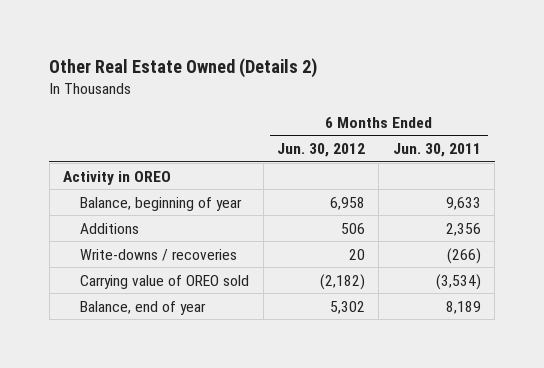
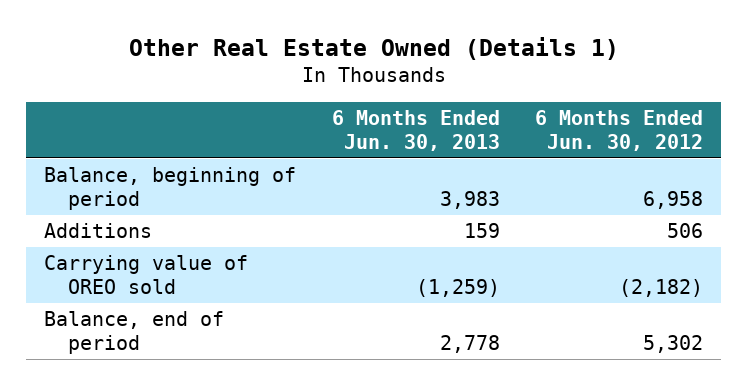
[49,58,318,79] Other Real Estate Owned (Details 2) -> [128,37,619,61] Other Real Estate Owned (Details 1)
[392,143,481,158] Jun. 30, 2011 -> none
none -> [331,110,500,151] 6 Months Ended Jun. 30, 2013
[63,170,172,185] Activity in OREO -> none
[80,196,243,211] Balance, beginning of year -> [43,167,296,210] Balance, beginning of period
[80,248,238,261] Write-downs / recoveries -> none
[80,300,207,315] Balance, end of year -> [43,311,224,354] Balance, end of period

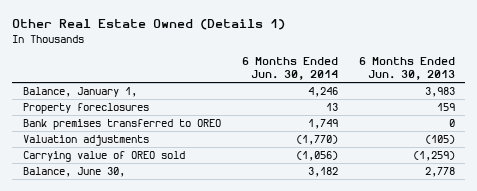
[535,110,704,151] 6 Months Ended Jun. 30, 2012 -> none
none -> [241,57,338,81] 6 Months Ended Jun. 30, 2014
[43,167,296,210] Balance, beginning of period -> [22,87,137,98] Balance, January 1,
[43,223,152,239] Additions -> [22,103,149,115] Property foreclosures
none -> [22,119,221,131] Bank premises transferred to OREO
none -> [22,135,149,147] Valuation adjustments
[43,311,224,354] Balance, end of period -> [22,167,125,178] Balance, June 30,

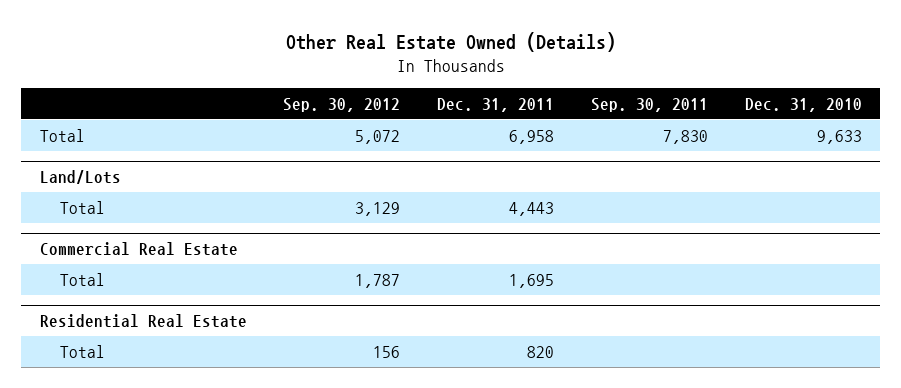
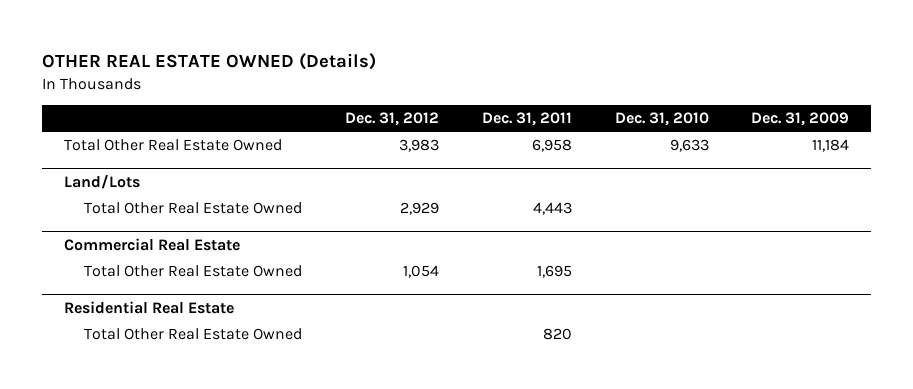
[285,31,616,52] Other Real Estate Owned (Details) -> [42,53,377,71] OTHER REAL ESTATE OWNED (Details)
[283,97,401,112] Sep. 30, 2012 -> none
[590,97,708,112] Sep. 30, 2011 -> none
none -> [344,112,439,127] Dec. 31, 2012
none -> [751,112,850,127] Dec. 31, 2009
[39,128,85,142] Total -> [63,139,282,152] Total Other Real Estate Owned
[60,200,106,214] Total -> [83,202,302,215] Total Other Real Estate Owned
[60,272,106,286] Total -> [83,265,302,278] Total Other Real Estate Owned
[60,344,106,358] Total -> [83,328,302,341] Total Other Real Estate Owned

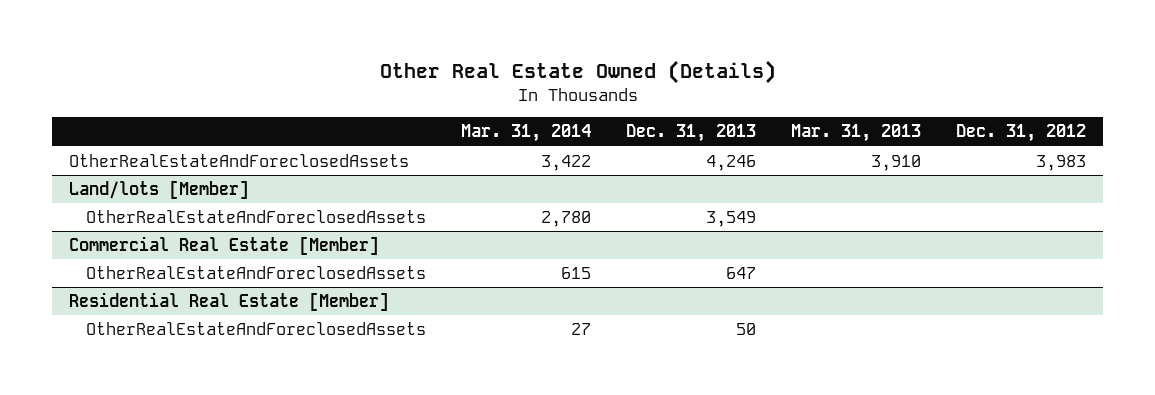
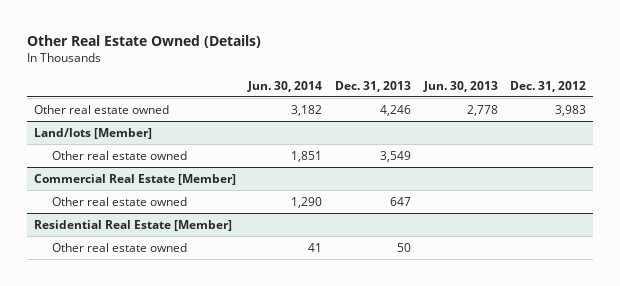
[460,124,591,143] Mar. 31, 2014 -> none
[790,124,921,143] Mar. 31, 2013 -> none
none -> [247,80,323,92] Jun. 30, 2014
none -> [422,80,498,92] Jun. 30, 2013
[69,154,410,168] OtherRealEstateAndForeclosedAssets -> [33,104,169,114] Other real estate owned
[85,210,426,224] OtherRealEstateAndForeclosedAssets -> [51,150,187,160] Other real estate owned
[85,266,426,280] OtherRealEstateAndForeclosedAssets -> [51,196,187,206] Other real estate owned
[85,322,426,336] OtherRealEstateAndForeclosedAssets -> [51,242,187,252] Other real estate owned

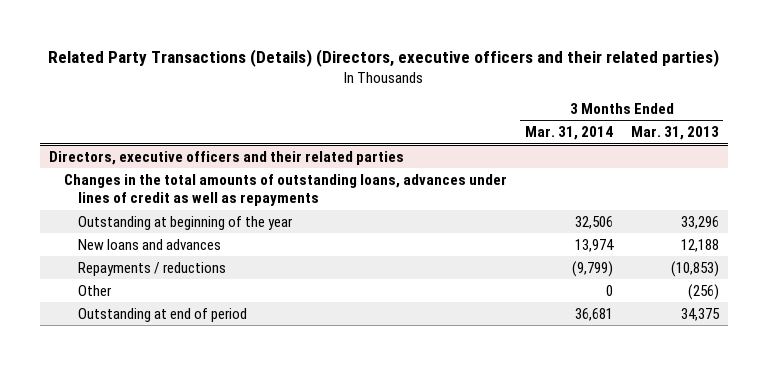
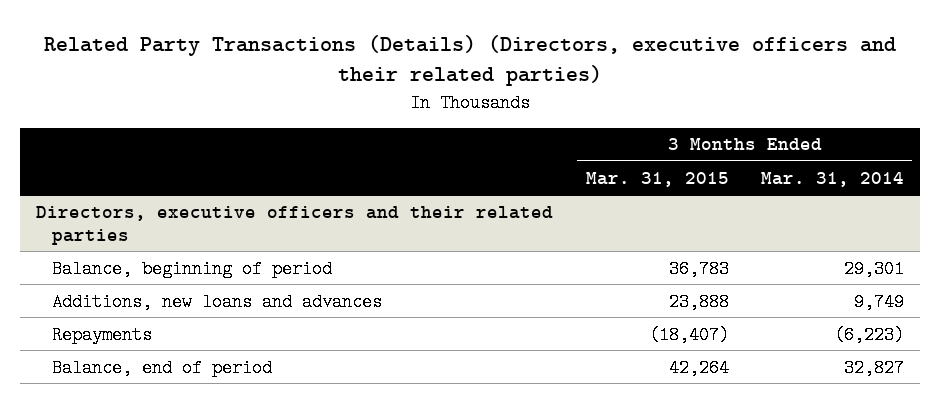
[630,126,719,141] Mar. 31, 2013 -> none
none -> [585,171,729,187] Mar. 31, 2015
[63,173,507,207] Changes in the total amounts of outstanding loans, advances under lines of credit as well as repayments -> none
[78,284,113,296] Other -> none
[78,215,294,230] Outstanding at beginning of the year -> [52,259,333,278] Balance, beginning of period
[574,215,613,229] 32,506 -> [843,259,904,278] 29,301
[78,238,222,250] New loans and advances -> [52,292,383,311] Additions, new loans and advances
[574,238,614,252] 13,974 -> [853,292,904,311] 9,749
[78,261,227,276] Repayments / reductions -> [52,325,153,344] Repayments
[571,260,613,277] (9,799) -> [833,325,904,344] (6,223)
[78,307,248,322] Outstanding at end of period -> [52,358,273,377] Balance, end of period
[574,307,613,321] 36,681 -> [843,358,904,377] 32,827

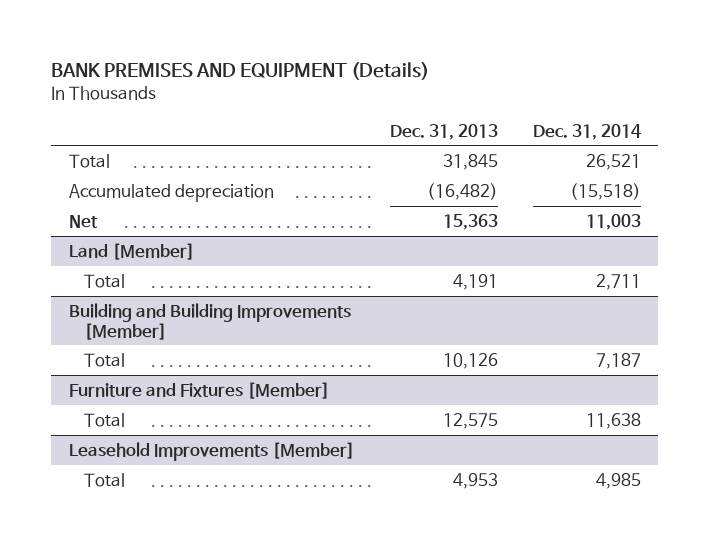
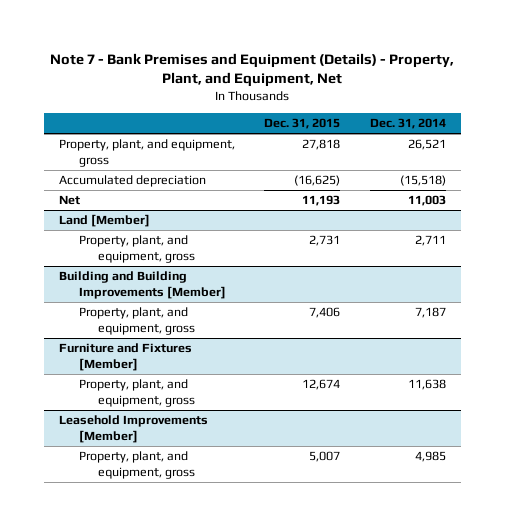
[51,61,430,80] BANK PREMISES AND EQUIPMENT (Details) -> [50,52,455,88] Note 7 - Bank Premises and Equipment (Details) - Property, Plant, and Equipment, Net
[389,123,498,140] Dec. 31, 2013 -> none
none -> [264,118,341,130] Dec. 31, 2015
[68,153,110,168] Total -> [58,139,235,168] Property, plant, and equipment, gross
[84,273,126,288] Total -> [78,235,196,264] Property, plant, and equipment, gross
[84,352,126,367] Total -> [78,307,196,336] Property, plant, and equipment, gross
[84,412,126,427] Total -> [78,379,196,408] Property, plant, and equipment, gross
[84,472,126,487] Total -> [78,451,196,480] Property, plant, and equipment, gross

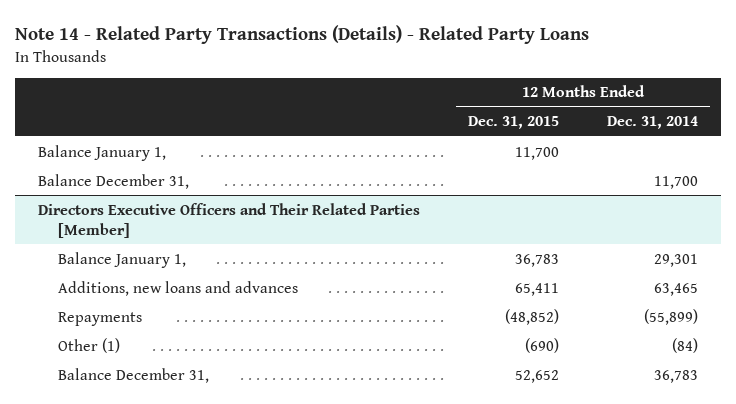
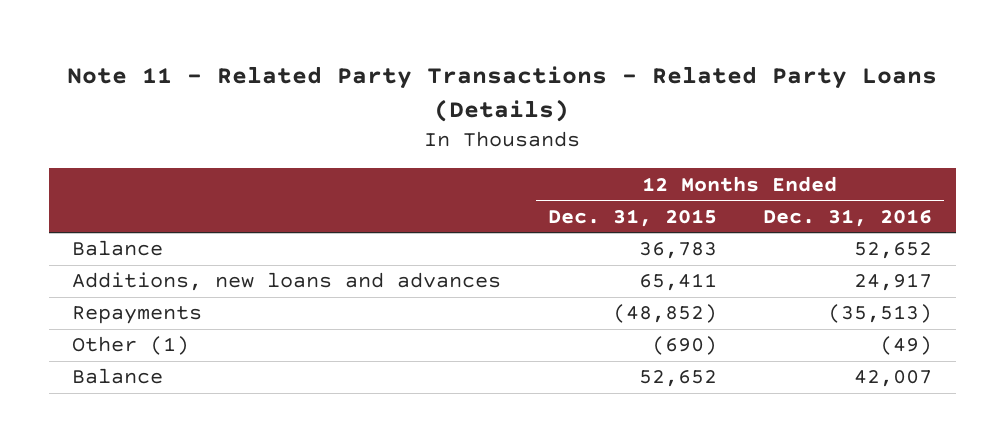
[14,24,589,44] Note 14 - Related Party Transactions (Details) - Related Party Loans -> [67,65,938,122] Note 11 - Related Party Transactions - Related Party Loans (Details)
[606,116,698,130] Dec. 31, 2014 -> none
none -> [763,208,933,227] Dec. 31, 2016
[38,173,190,189] Balance December 31, -> none
[38,202,421,238] Directors Executive Officers and Their Related Parties [Member] -> none
[58,251,187,268] Balance January 1, -> none
[38,144,167,161] Balance January 1, -> [72,240,164,257] Balance
[515,146,560,160] 11,700 -> [638,242,717,260] 36,783
[58,367,210,383] Balance December 31, -> [72,368,164,385] Balance

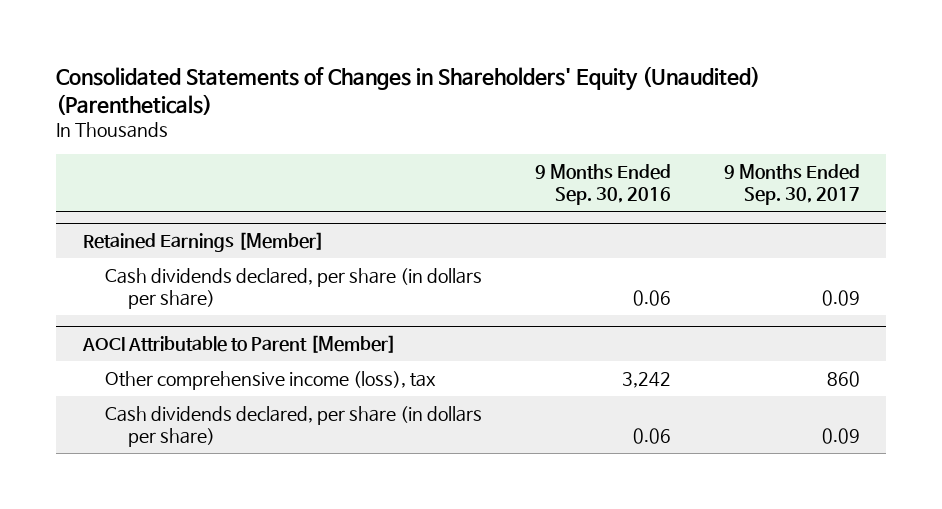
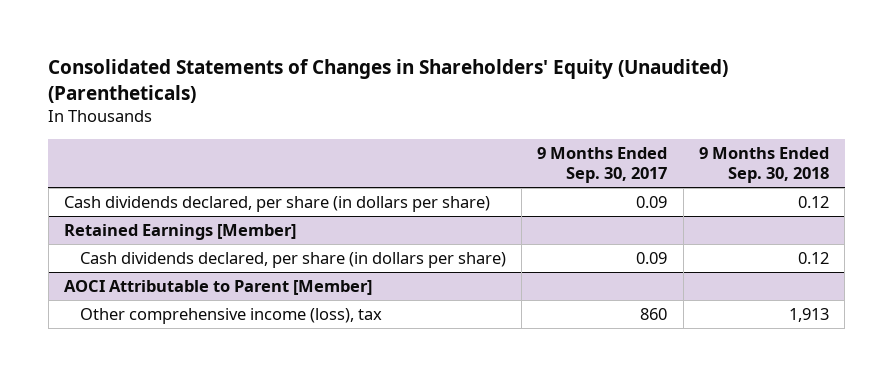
[534,164,671,206] 9 Months Ended Sep. 30, 2016 -> none
none -> [698,147,829,184] 9 Months Ended Sep. 30, 2018
none -> [63,196,490,213] Cash dividends declared, per share (in dollars per share)
[105,405,483,448] Cash dividends declared, per share (in dollars per share) -> none

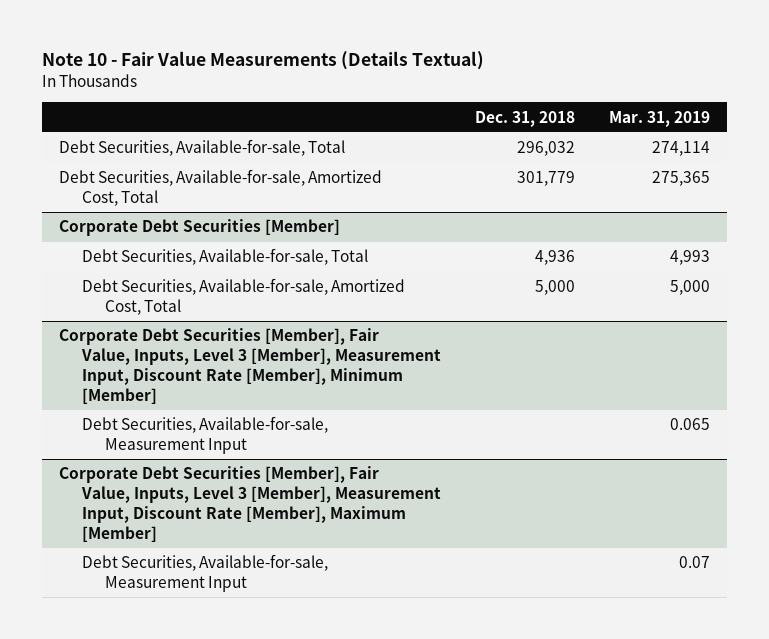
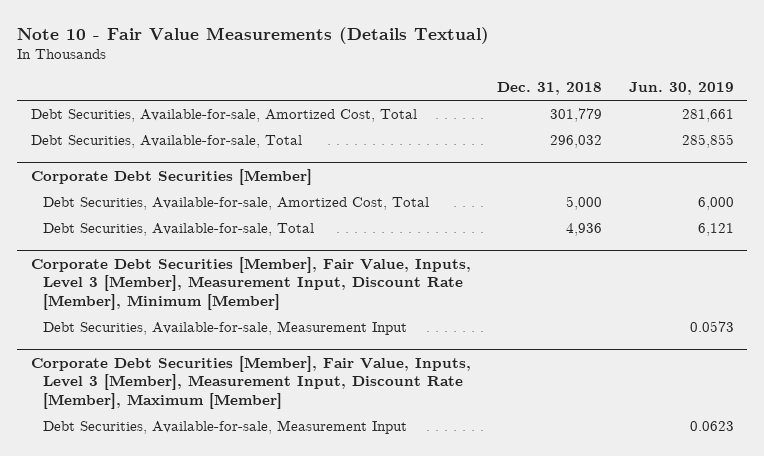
[609,110,711,127] Mar. 31, 2019 -> none
none -> [628,81,734,95] Jun. 30, 2019
[59,139,346,157] Debt Securities, Available-for-sale, Total -> [30,135,302,149] Debt Securities, Available-for-sale, Total
[82,248,369,266] Debt Securities, Available-for-sale, Total -> [42,223,314,237] Debt Securities, Available-for-sale, Total

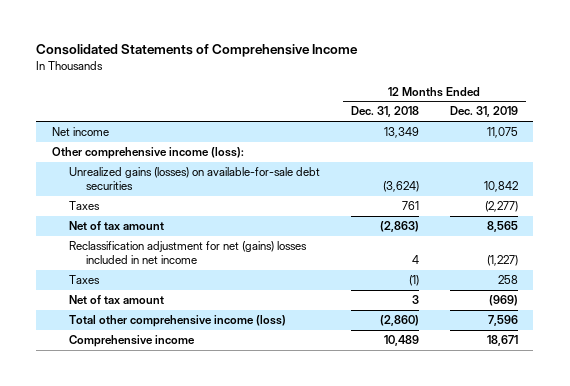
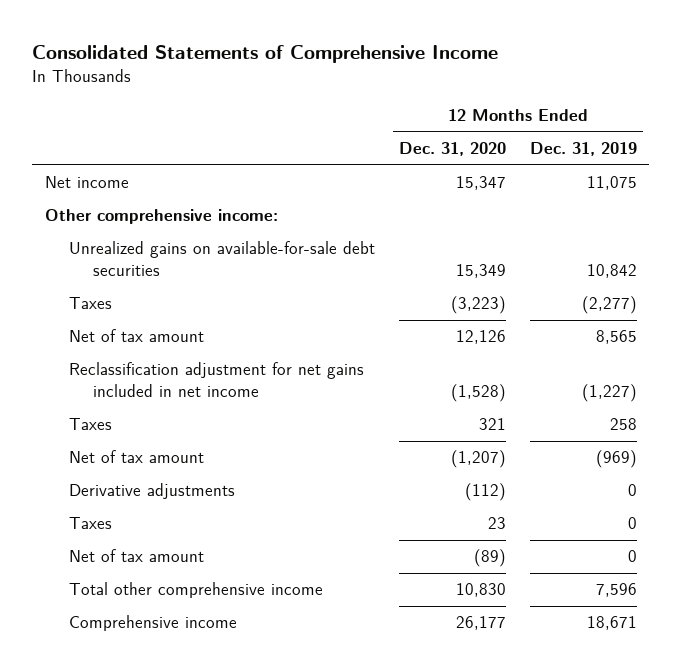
[350,106,419,118] Dec. 31, 2018 -> none
none -> [399,142,507,157] Dec. 31, 2020
[51,147,244,160] Other comprehensive income (loss): -> [44,209,278,225] Other comprehensive income:
[68,167,320,191] Unrealized gains (losses) on available-for-sale debt securities -> [68,241,375,277] Unrealized gains on available-for-sale debt securities
[68,241,307,265] Reclassification adjustment for net (gains) losses included in net income -> [68,362,364,398] Reclassification adjustment for net gains included in net income
none -> [68,483,235,500] Derivative adjustments
none -> [68,517,112,530] Taxes
none -> [68,549,204,563] Net of tax amount
[68,315,286,328] Total other comprehensive income (loss) -> [68,582,323,599] Total other comprehensive income

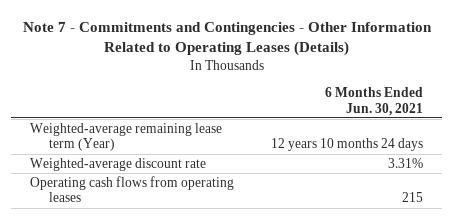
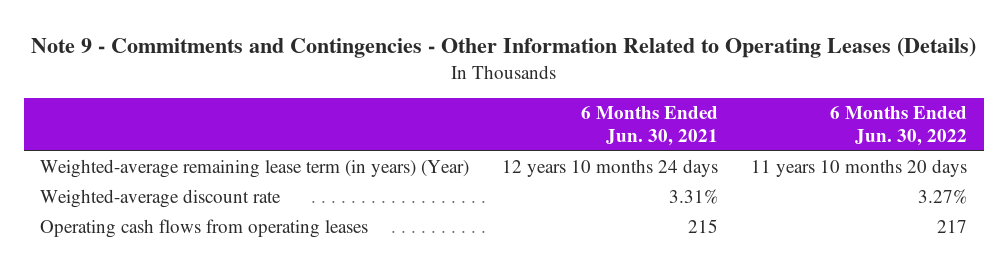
[22,21,432,57] Note 7 - Commitments and Contingencies - Other Information Related to Operating Leases (Details) -> [30,37,976,59] Note 9 - Commitments and Contingencies - Other Information Related to Operating Leases (Details)
none -> [830,106,968,146] 6 Months Ended Jun. 30, 2022
[29,122,222,152] Weighted-average remaining lease term (Year) -> [40,159,470,179] Weighted-average remaining lease term (in years) (Year)

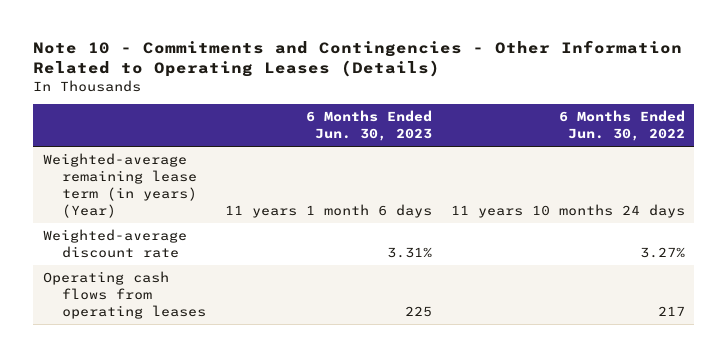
[30,37,976,59] Note 9 - Commitments and Contingencies - Other Information Related to Operating Leases (Details) -> [33,40,683,78] Note 10 - Commitments and Contingencies - Other Information Related to Operating Leases (Details)
[581,106,719,146] 6 Months Ended Jun. 30, 2021 -> none
none -> [305,110,432,141] 6 Months Ended Jun. 30, 2023
[751,159,968,178] 11 years 10 months 20 days -> [450,203,685,218] 11 years 10 months 24 days

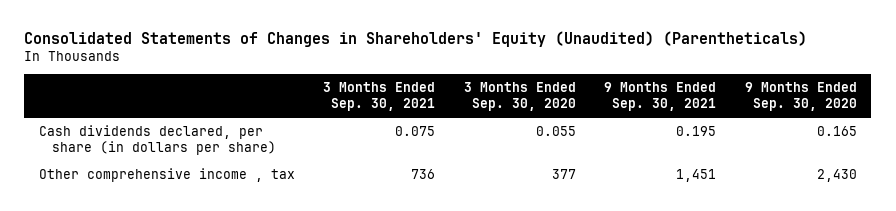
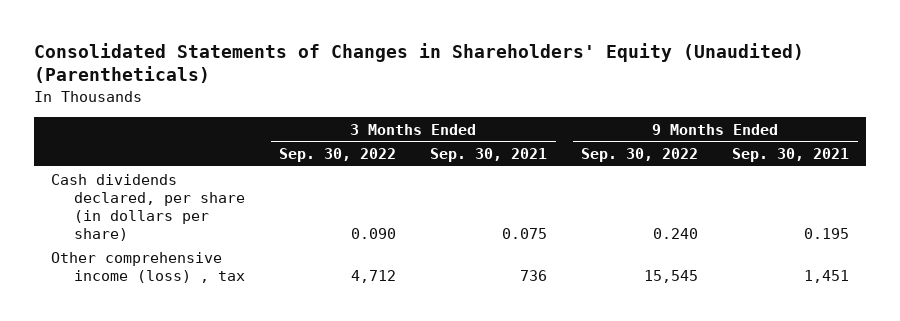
[463,81,576,112] 3 Months Ended Sep. 30, 2020 -> none
[745,81,858,112] 9 Months Ended Sep. 30, 2020 -> none
none -> [279,148,397,163] Sep. 30, 2022
none -> [581,148,699,163] Sep. 30, 2022
[38,167,295,182] Other comprehensive income , tax -> [51,251,246,283] Other comprehensive income (loss) , tax

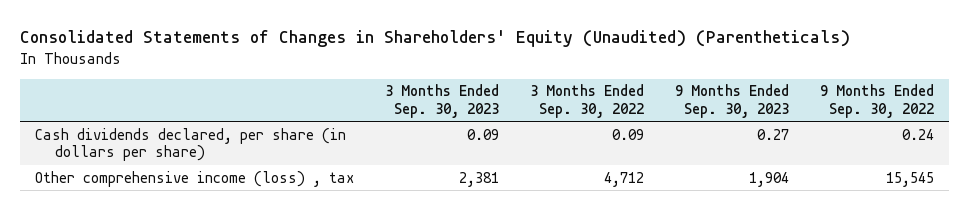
[430,148,548,163] Sep. 30, 2021 -> none
[732,148,850,163] Sep. 30, 2021 -> none
none -> [385,84,500,119] 3 Months Ended Sep. 30, 2023
none -> [674,84,789,119] 9 Months Ended Sep. 30, 2023
[351,227,397,239] 0.090 -> [612,128,645,140] 0.09
[653,227,699,239] 0.240 -> [901,128,934,140] 0.24

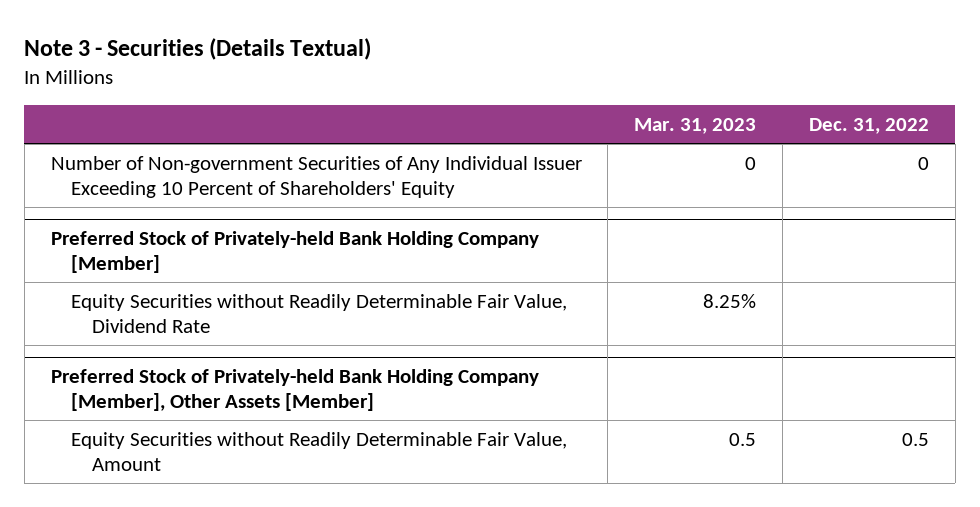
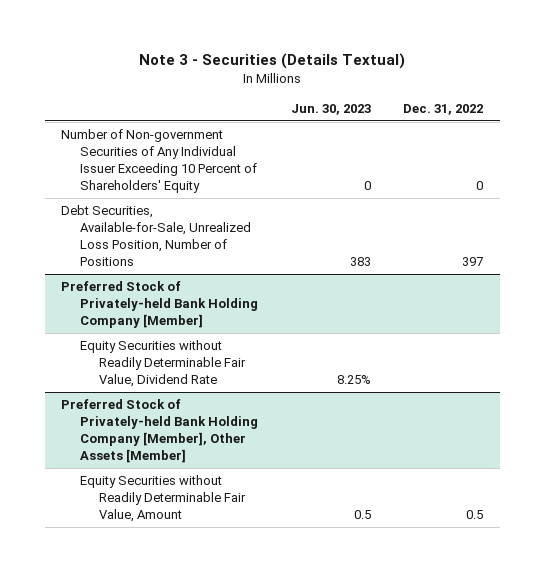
[634,117,757,134] Mar. 31, 2023 -> none
none -> [290,103,371,115] Jun. 30, 2023
none -> [60,204,251,267] Debt Securities, Available-for-Sale, Unrealized Loss Position, Number of Positions

